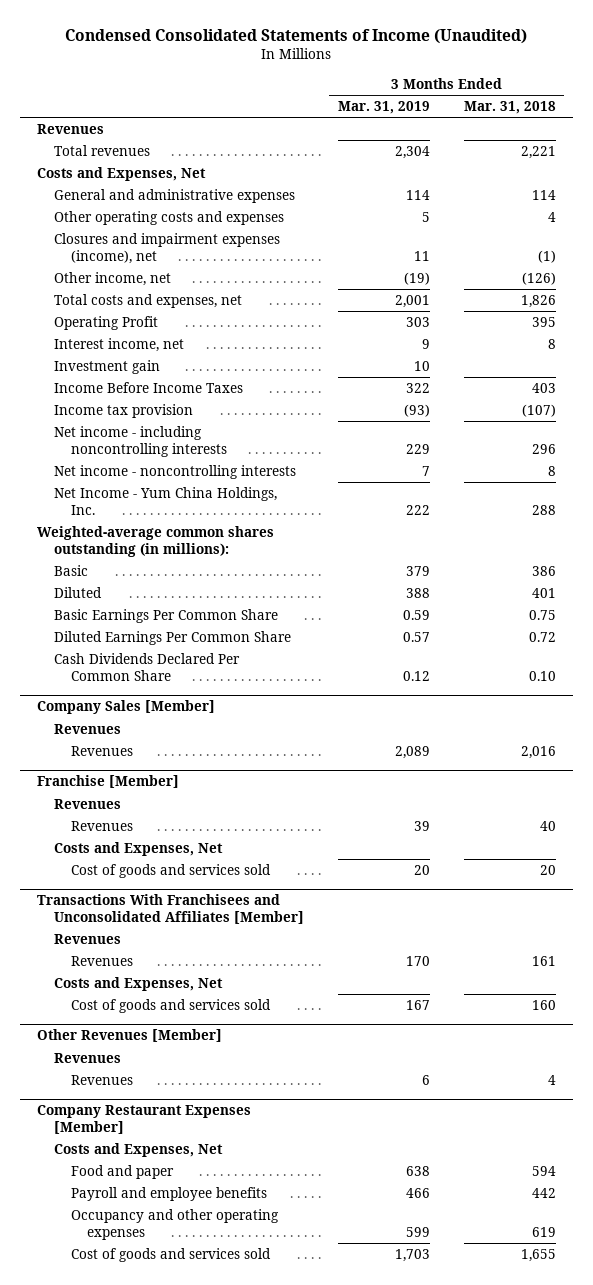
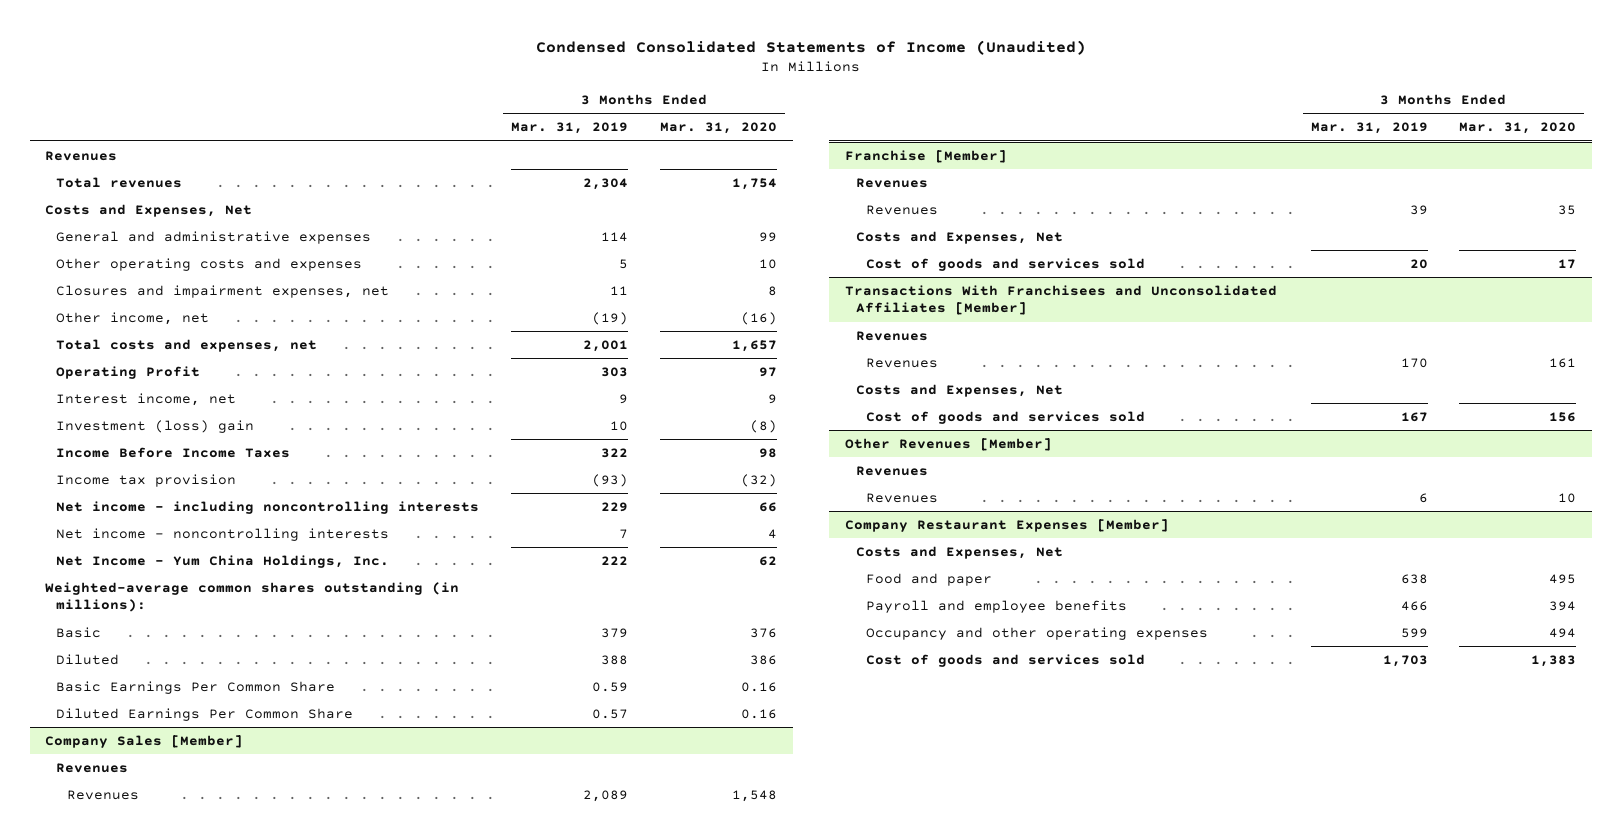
[463,101,556,115] Mar. 31, 2018 -> none
none -> [659,122,777,135] Mar. 31, 2020
[53,233,280,264] Closures and impairment expenses (income), net -> [56,284,390,298] Closures and impairment expenses, net
[53,360,160,375] Investment gain -> [56,419,255,433] Investment (loss) gain
[53,653,240,681] Cash Dividends Declared Per Common Share -> none

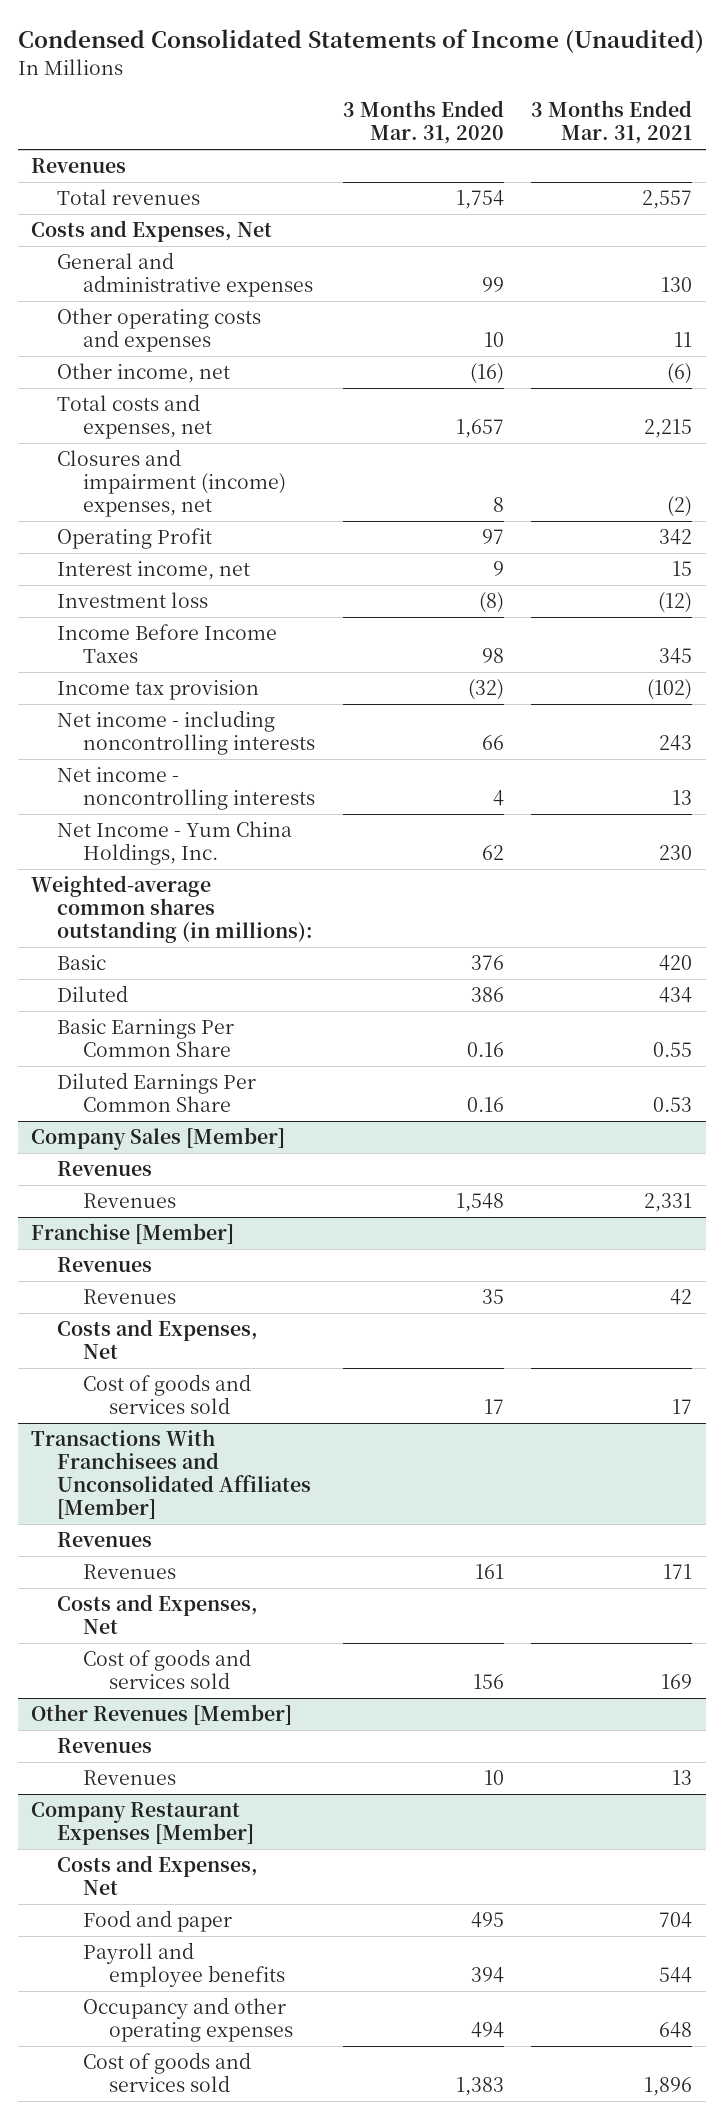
[511,122,629,135] Mar. 31, 2019 -> none
none -> [530,100,692,145] 3 Months Ended Mar. 31, 2021
[56,284,390,298] Closures and impairment expenses, net -> none
none -> [57,449,287,518] Closures and impairment (income) expenses, net
[56,419,255,433] Investment (loss) gain -> [57,592,209,609] Investment loss

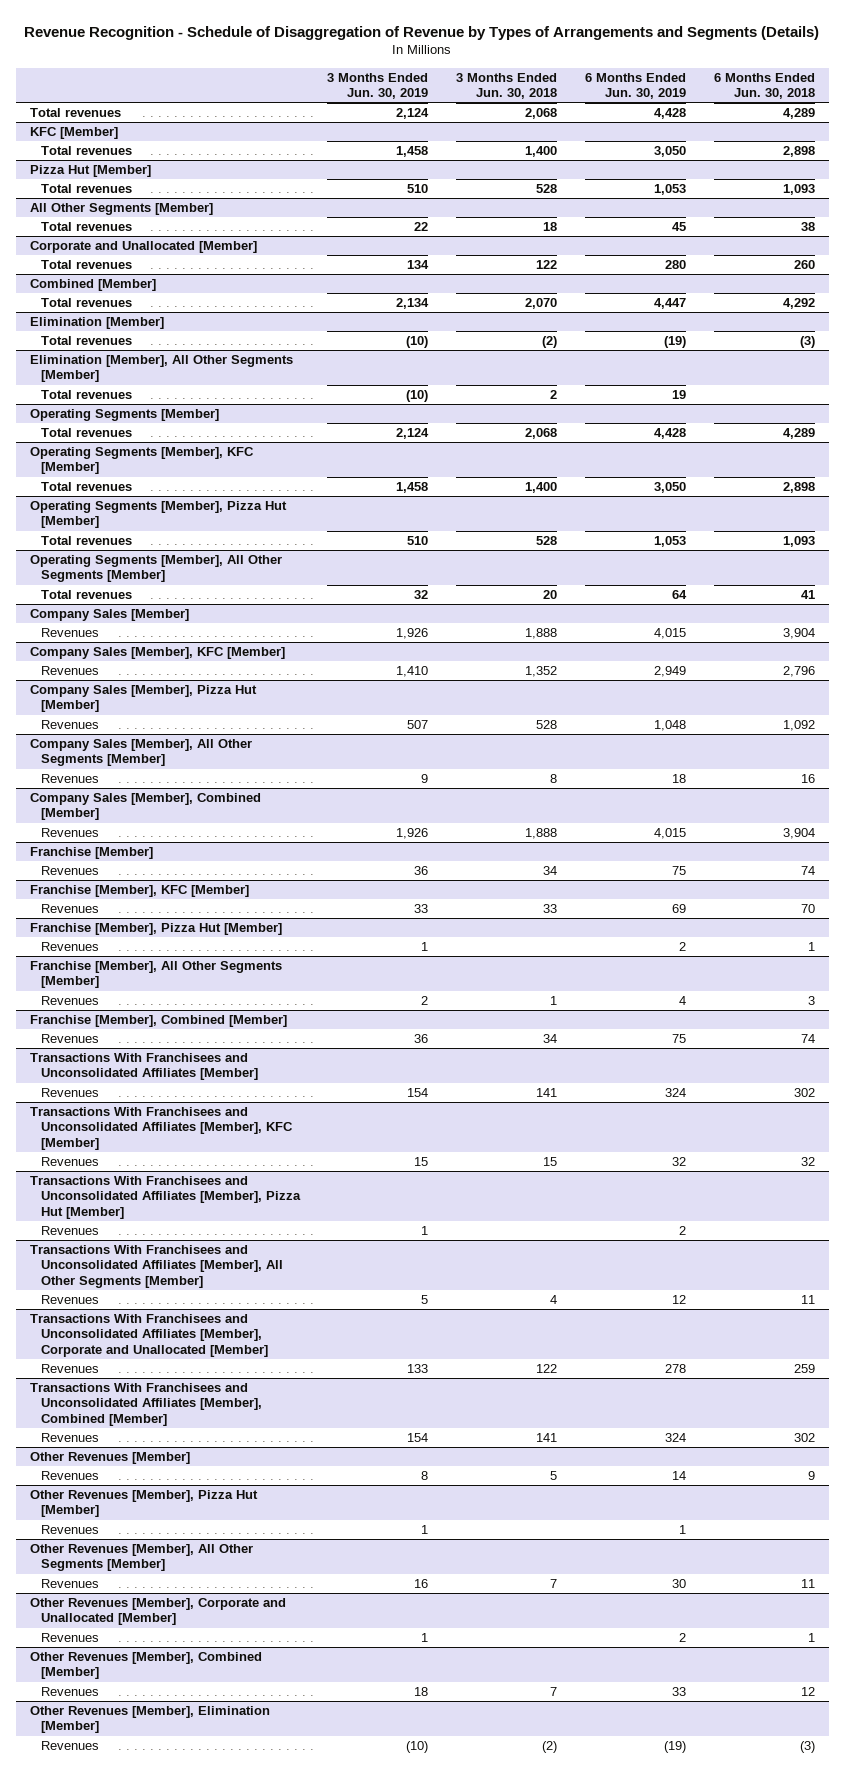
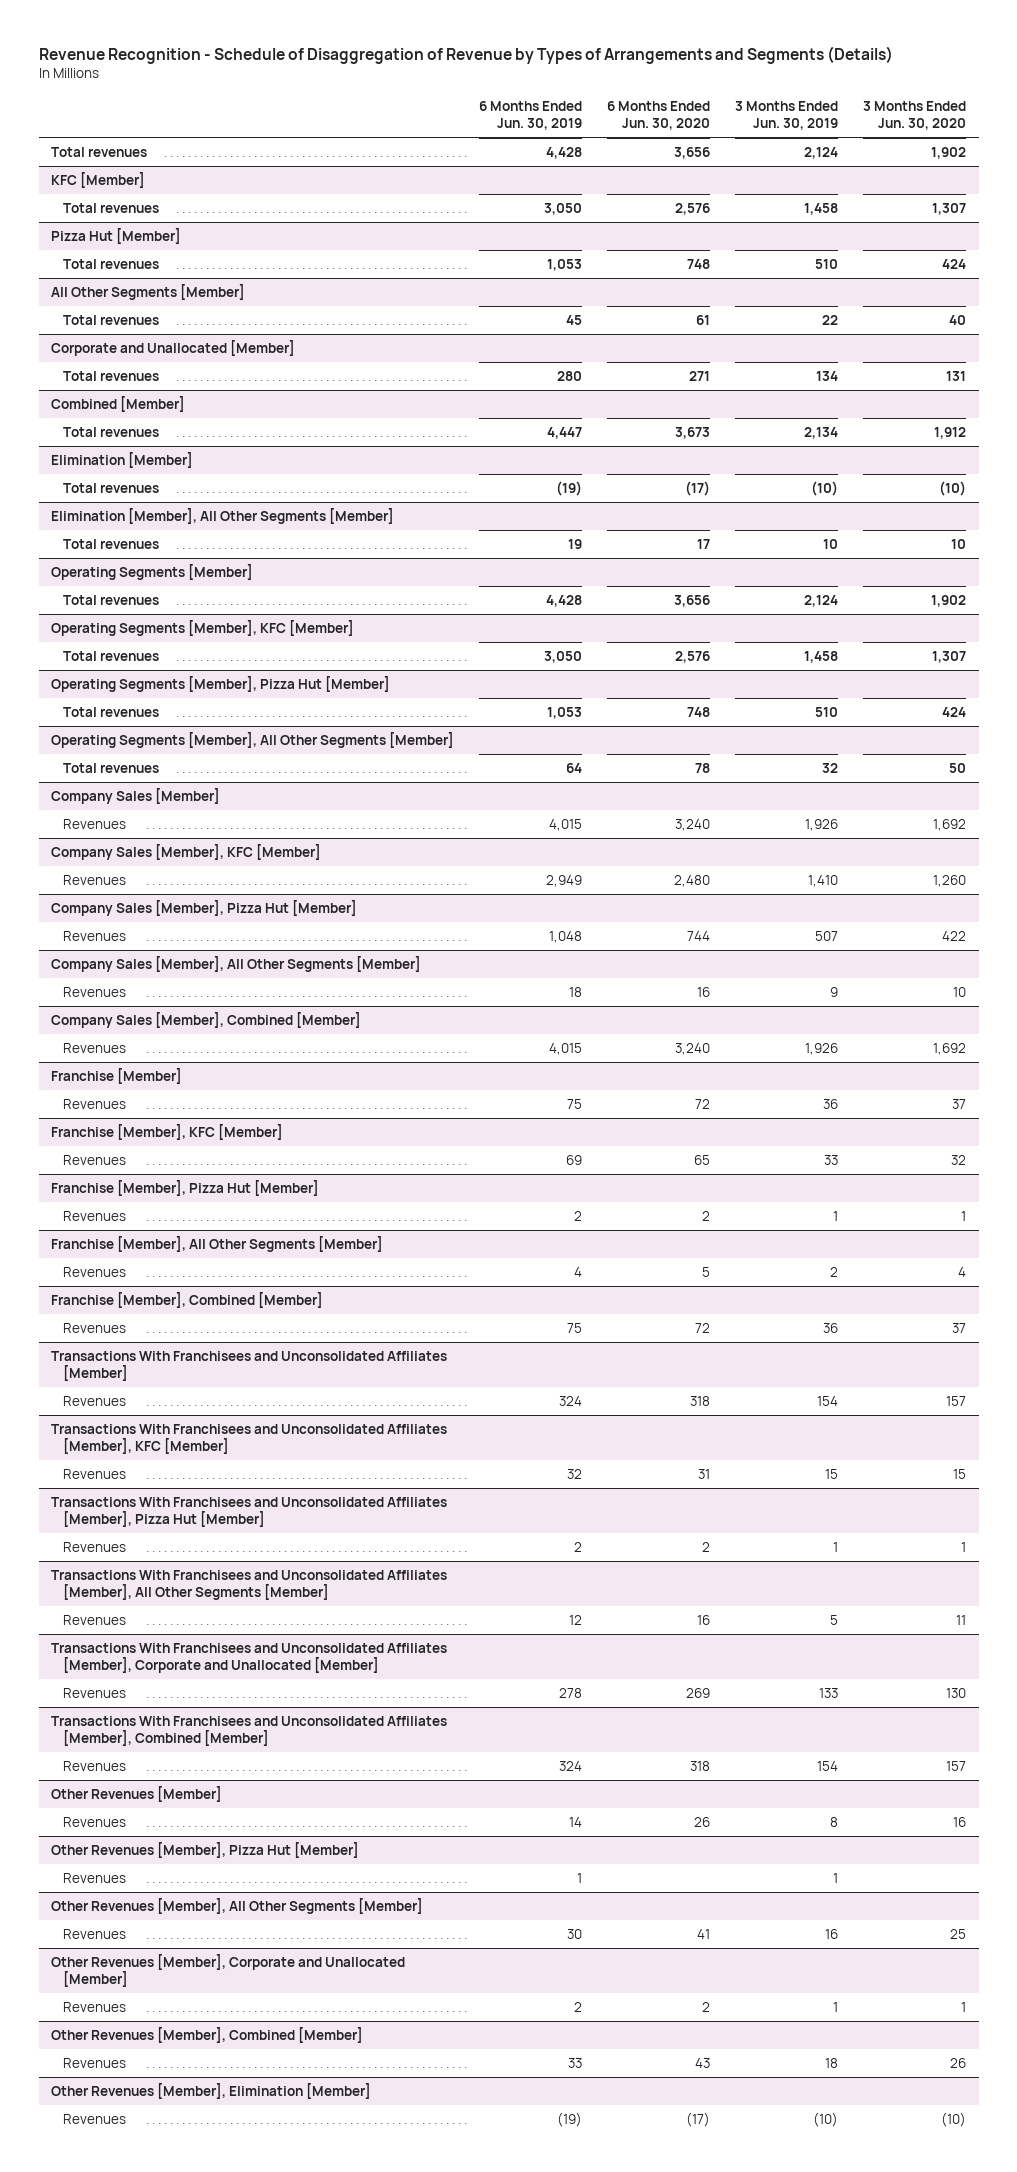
[456,72,558,100] 3 Months Ended Jun. 30, 2018 -> none
[713,72,815,100] 6 Months Ended Jun. 30, 2018 -> none
none -> [607,100,711,131] 6 Months Ended Jun. 30, 2020
none -> [863,100,967,131] 3 Months Ended Jun. 30, 2020
[406,390,429,403] (10) -> [823,539,839,550] 10

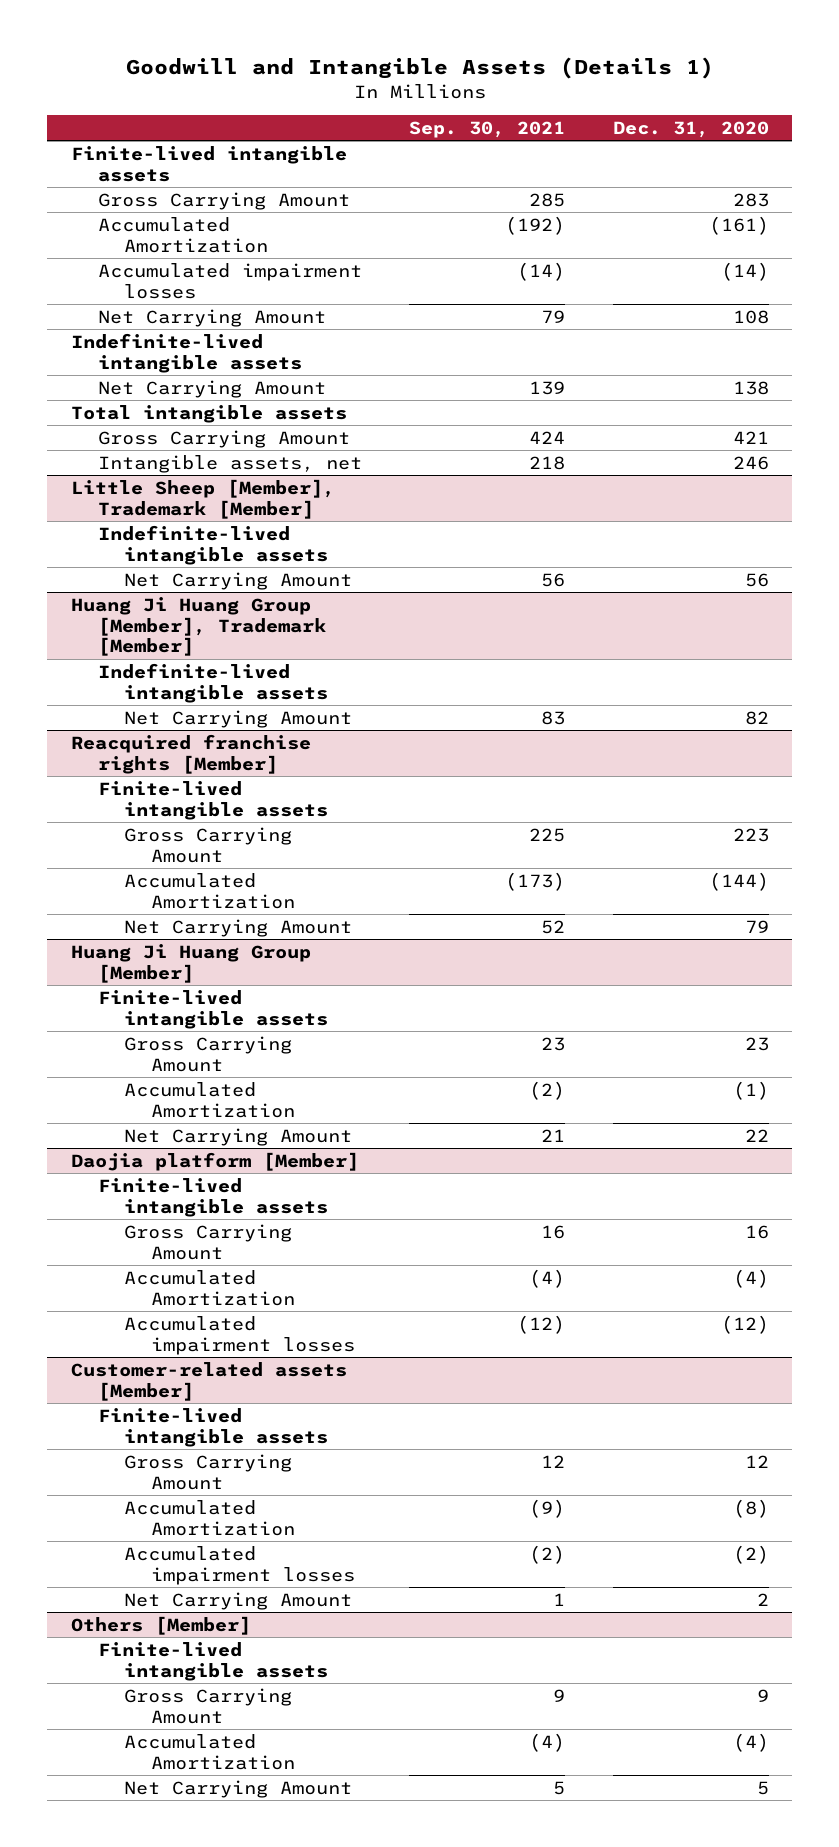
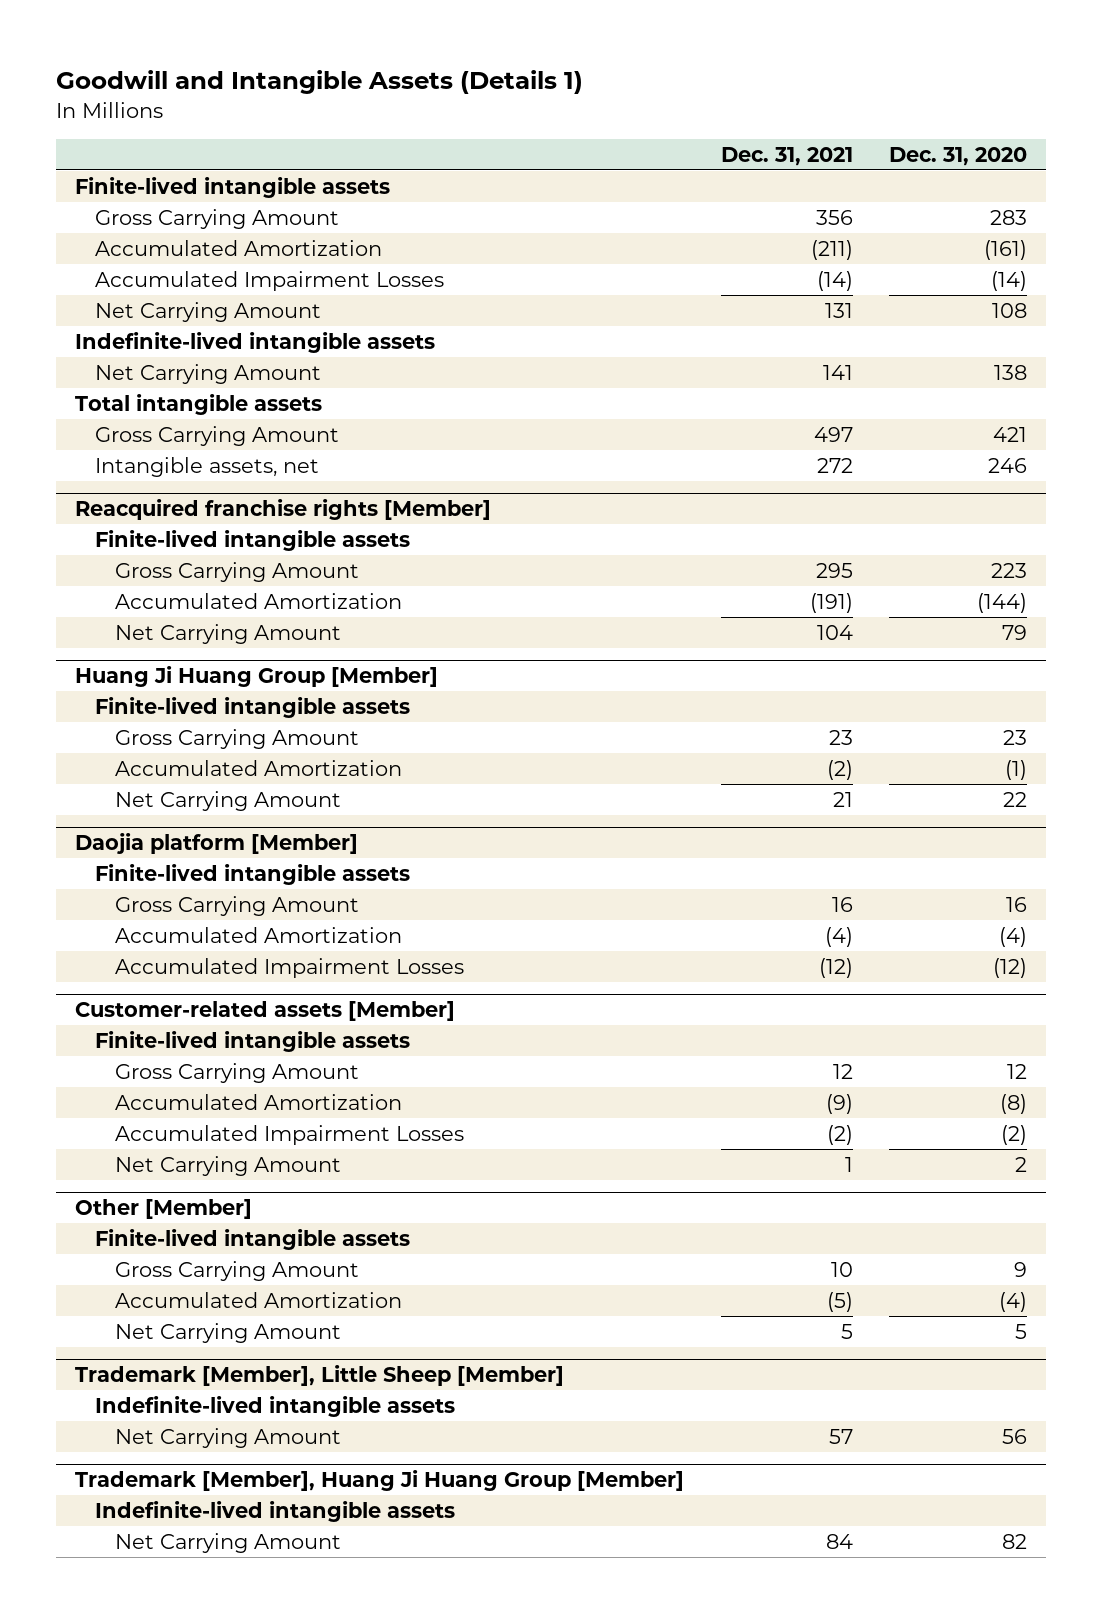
[409,120,566,138] Sep. 30, 2021 -> none
none -> [720,146,853,166] Dec. 31, 2021
[97,262,362,299] Accumulated impairment losses -> [94,270,444,291] Accumulated Impairment Losses
[70,478,335,519] Little Sheep [Member], Trademark [Member] -> none
[97,524,329,565] Indefinite-lived intangible assets -> none
[124,571,353,590] Net Carrying Amount -> none
[70,596,326,657] Huang Ji Huang Group [Member], Trademark [Member] -> none
[97,662,329,703] Indefinite-lived intangible assets -> none
[124,709,353,728] Net Carrying Amount -> none
[124,1315,355,1355] Accumulated impairment losses -> [114,957,464,978] Accumulated Impairment Losses
[124,1545,355,1585] Accumulated impairment losses -> [114,1124,464,1145] Accumulated Impairment Losses
[70,1615,251,1635] Others [Member] -> [74,1199,252,1220] Other [Member]
none -> [74,1365,564,1387] Trademark [Member], Little Sheep [Member]
none -> [94,1395,455,1417] Indefinite-lived intangible assets
none -> [114,1427,341,1448] Net Carrying Amount
none -> [74,1470,684,1492] Trademark [Member], Huang Ji Huang Group [Member]
none -> [94,1500,455,1522] Indefinite-lived intangible assets
none -> [114,1532,341,1553] Net Carrying Amount

